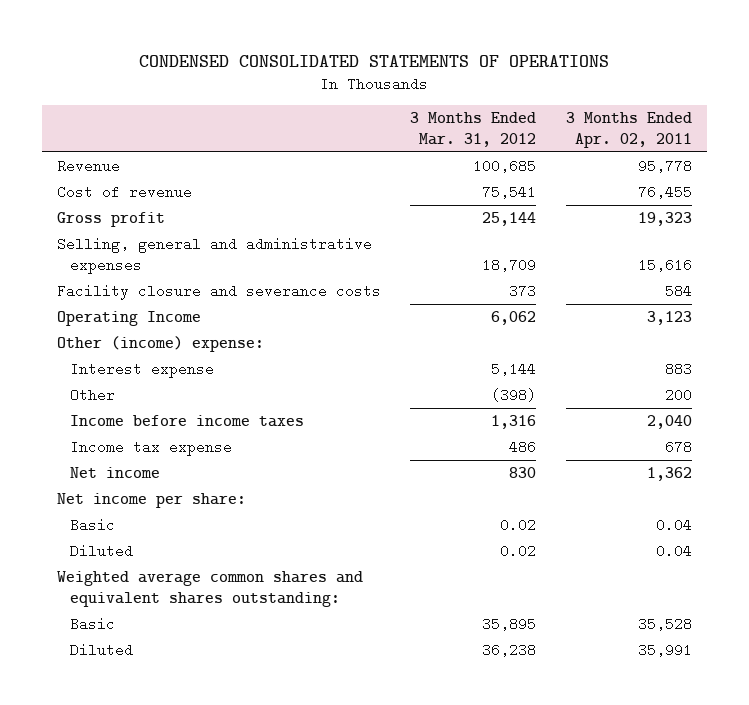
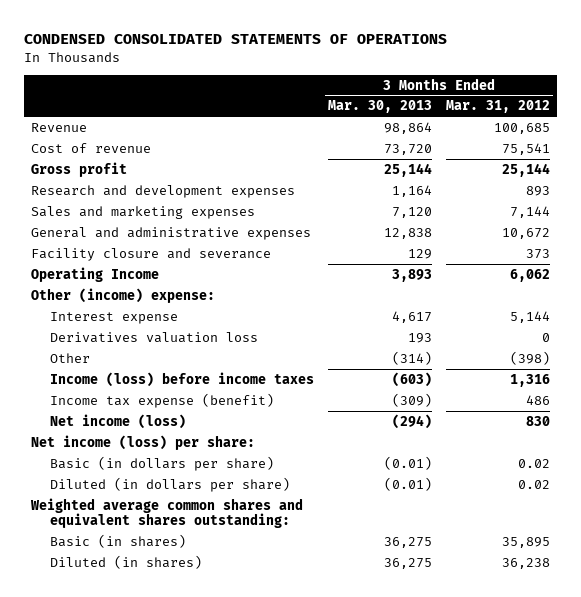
[566,112,693,148] 3 Months Ended Apr. 02, 2011 -> none
none -> [328,100,433,114] Mar. 30, 2013
none -> [31,184,296,198] Research and development expenses
none -> [31,205,256,219] Sales and marketing expenses
[56,237,372,274] Selling, general and administrative expenses -> [31,226,312,240] General and administrative expenses
[482,257,537,272] 18,709 -> [502,227,551,239] 10,672
[56,284,381,301] Facility closure and severance costs -> [31,247,272,261] Facility closure and severance
none -> [50,331,259,343] Derivatives valuation loss
[70,415,305,428] Income before income taxes -> [50,371,315,387] Income (loss) before income taxes
[70,440,233,457] Income tax expense -> [50,392,275,408] Income tax expense (benefit)
[70,467,161,479] Net income -> [50,413,187,429] Net income (loss)
[56,493,246,509] Net income per share: -> [31,434,256,450] Net income (loss) per share:
[70,518,116,533] Basic -> [50,455,275,471] Basic (in dollars per share)
[70,544,134,559] Diluted -> [50,476,291,492] Diluted (in dollars per share)
[70,617,116,632] Basic -> [50,533,187,548] Basic (in shares)
[70,643,134,658] Diluted -> [50,554,203,569] Diluted (in shares)

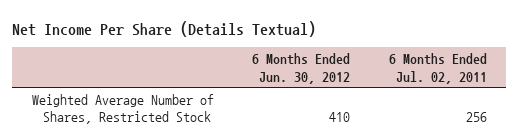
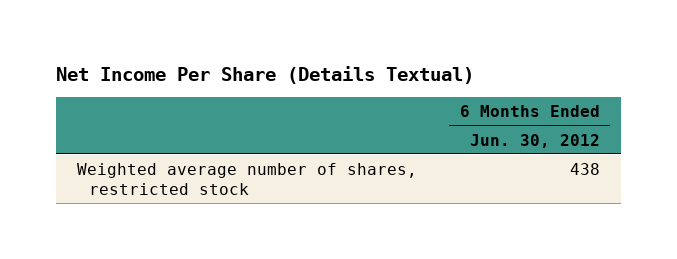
[388,53,487,84] 6 Months Ended Jul. 02, 2011 -> none
[31,93,214,125] Weighted Average Number of Shares, Restricted Stock -> [77,163,418,195] Weighted average number of shares, restricted stock
[329,112,351,123] 410 -> [569,163,600,176] 438

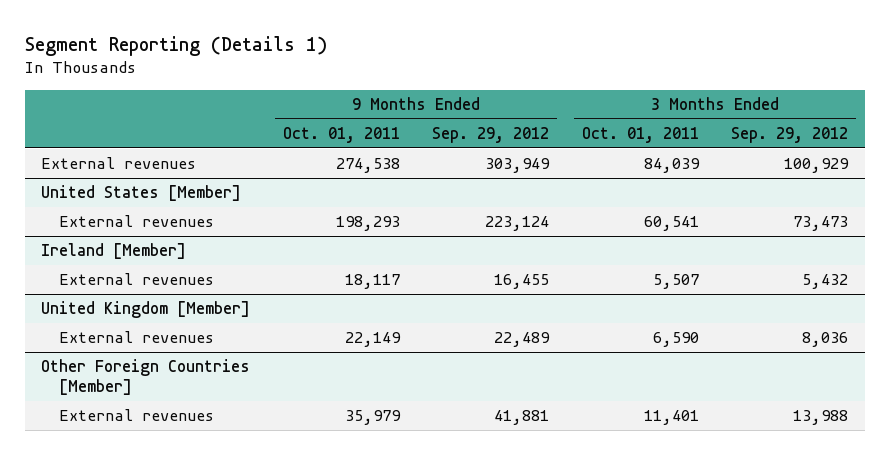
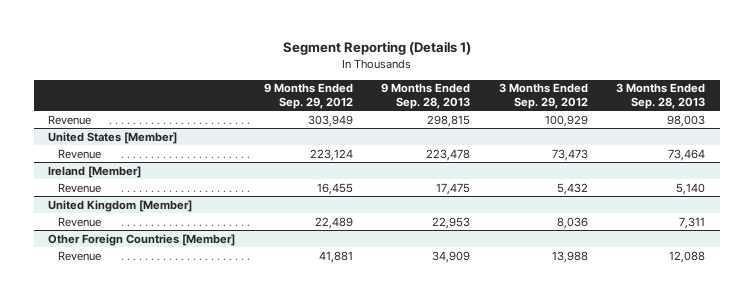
[282,127,400,144] Oct. 01, 2011 -> none
[581,127,699,144] Oct. 01, 2011 -> none
none -> [381,83,471,109] 9 Months Ended Sep. 28, 2013
none -> [616,83,706,109] 3 Months Ended Sep. 28, 2013
[41,157,197,170] External revenues -> [48,114,92,125] Revenue
[58,215,214,228] External revenues -> [58,148,102,159] Revenue
[58,273,214,286] External revenues -> [58,182,102,193] Revenue
[58,331,214,344] External revenues -> [58,216,102,227] Revenue
[58,409,214,422] External revenues -> [58,250,102,261] Revenue

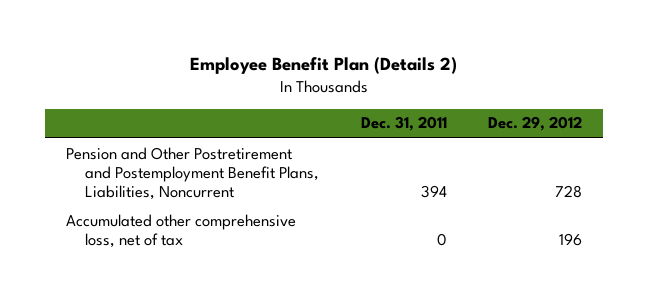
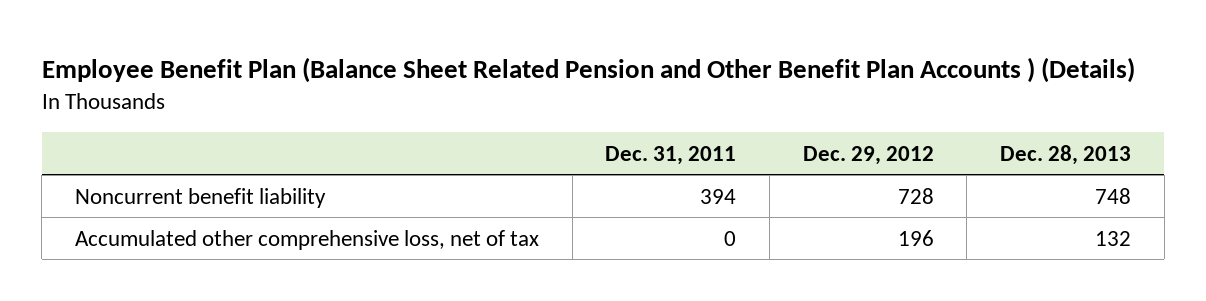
[189,57,457,75] Employee Benefit Plan (Details 2) -> [41,56,1135,83] Employee Benefit Plan (Balance Sheet Related Pension and Other Benefit Plan Accounts ) (Details)
none -> [999,144,1131,165] Dec. 28, 2013
[65,146,320,200] Pension and Other Postretirement and Postemployment Benefit Plans, Liabilities, Noncurrent -> [75,187,327,208] Noncurrent benefit liability

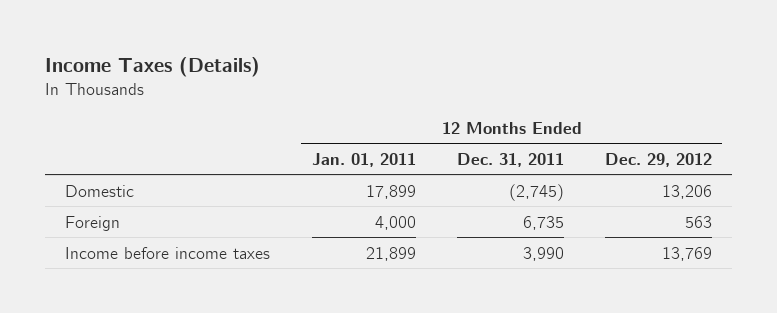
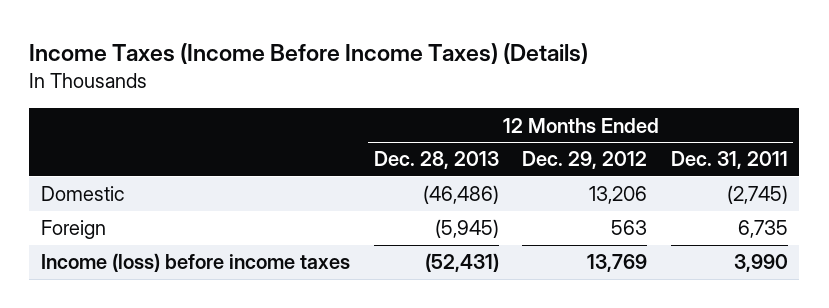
[44,56,260,77] Income Taxes (Details) -> [29,42,589,64] Income Taxes (Income Before Income Taxes) (Details)
[311,152,416,167] Jan. 01, 2011 -> none
none -> [373,151,499,170] Dec. 28, 2013
[65,246,271,259] Income before income taxes -> [41,253,351,273] Income (loss) before income taxes

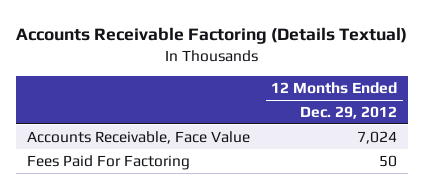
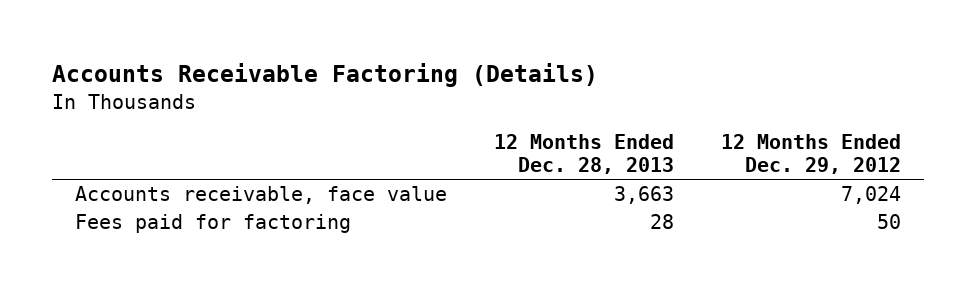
[16,27,408,45] Accounts Receivable Factoring (Details Textual) -> [51,63,598,88] Accounts Receivable Factoring (Details)
none -> [493,134,674,175] 12 Months Ended Dec. 28, 2013
[26,130,250,144] Accounts Receivable, Face Value -> [74,186,447,205] Accounts receivable, face value
[26,154,190,170] Fees Paid For Factoring -> [74,214,351,234] Fees paid for factoring

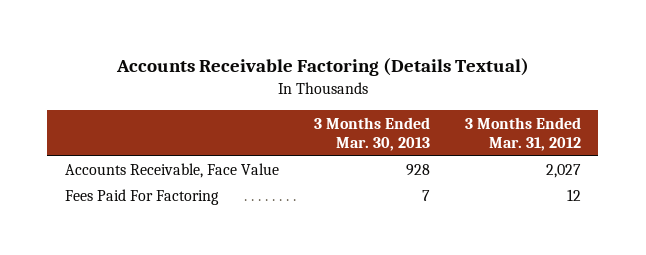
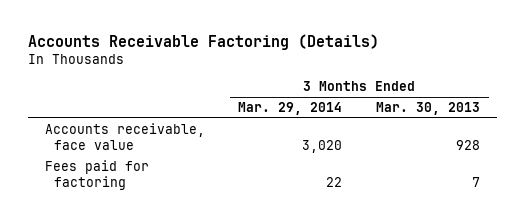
[115,58,529,77] Accounts Receivable Factoring (Details Textual) -> [27,33,379,50] Accounts Receivable Factoring (Details)
[464,116,581,151] 3 Months Ended Mar. 31, 2012 -> none
none -> [238,102,343,116] Mar. 29, 2014
[64,162,279,178] Accounts Receivable, Face Value -> [44,122,205,151] Accounts receivable, face value
[64,188,219,205] Fees Paid For Factoring -> [44,159,149,191] Fees paid for factoring

